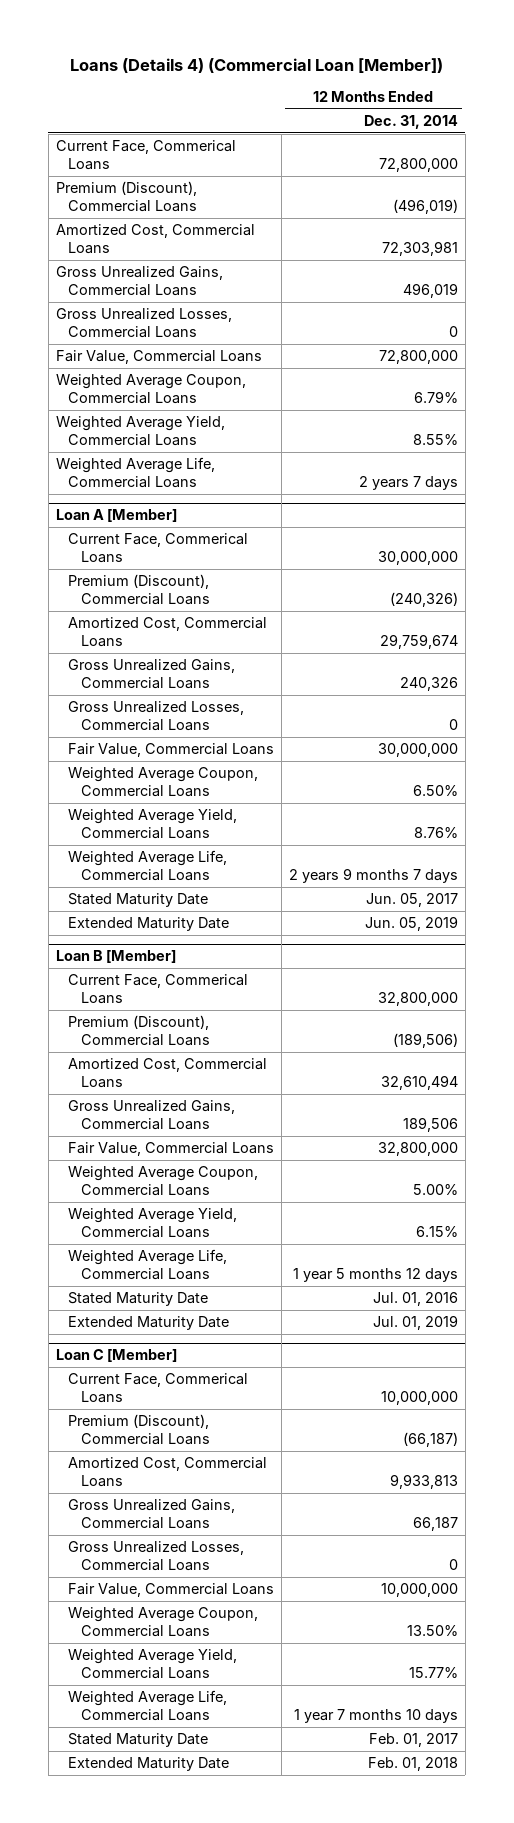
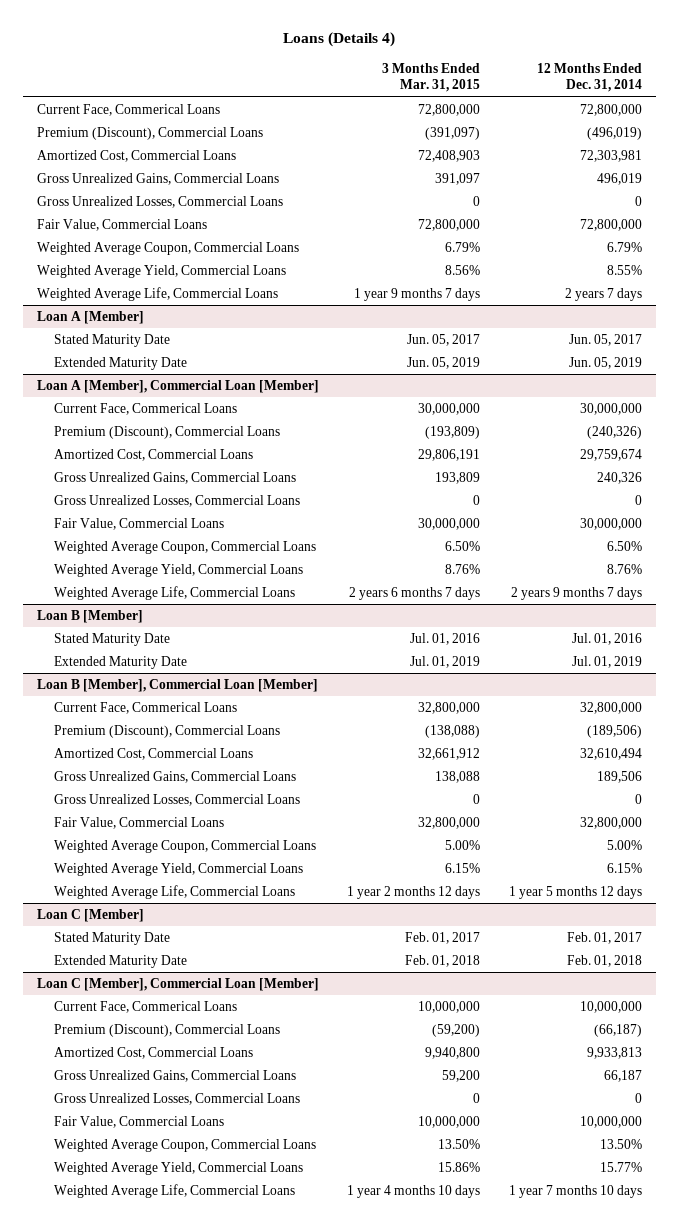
[69,57,443,73] Loans (Details 4) (Commercial Loan [Member]) -> [283,32,396,48] Loans (Details 4)
none -> [382,62,481,93] 3 Months Ended Mar. 31, 2015
[68,893,209,908] Stated Maturity Date -> [54,334,171,348] Stated Maturity Date
[68,917,230,932] Extended Maturity Date -> [54,357,188,371] Extended Maturity Date
none -> [36,380,319,394] Loan A [Member], Commercial Loan [Member]
[68,1292,209,1307] Stated Maturity Date -> [54,633,171,647] Stated Maturity Date
[68,1316,230,1331] Extended Maturity Date -> [54,656,188,670] Extended Maturity Date
none -> [36,679,318,693] Loan B [Member], Commercial Loan [Member]
none -> [54,794,301,807] Gross Unrealized Losses, Commercial Loans
[68,1733,209,1748] Stated Maturity Date -> [54,932,171,946] Stated Maturity Date
[68,1757,230,1772] Extended Maturity Date -> [54,955,188,969] Extended Maturity Date
none -> [36,978,319,992] Loan C [Member], Commercial Loan [Member]

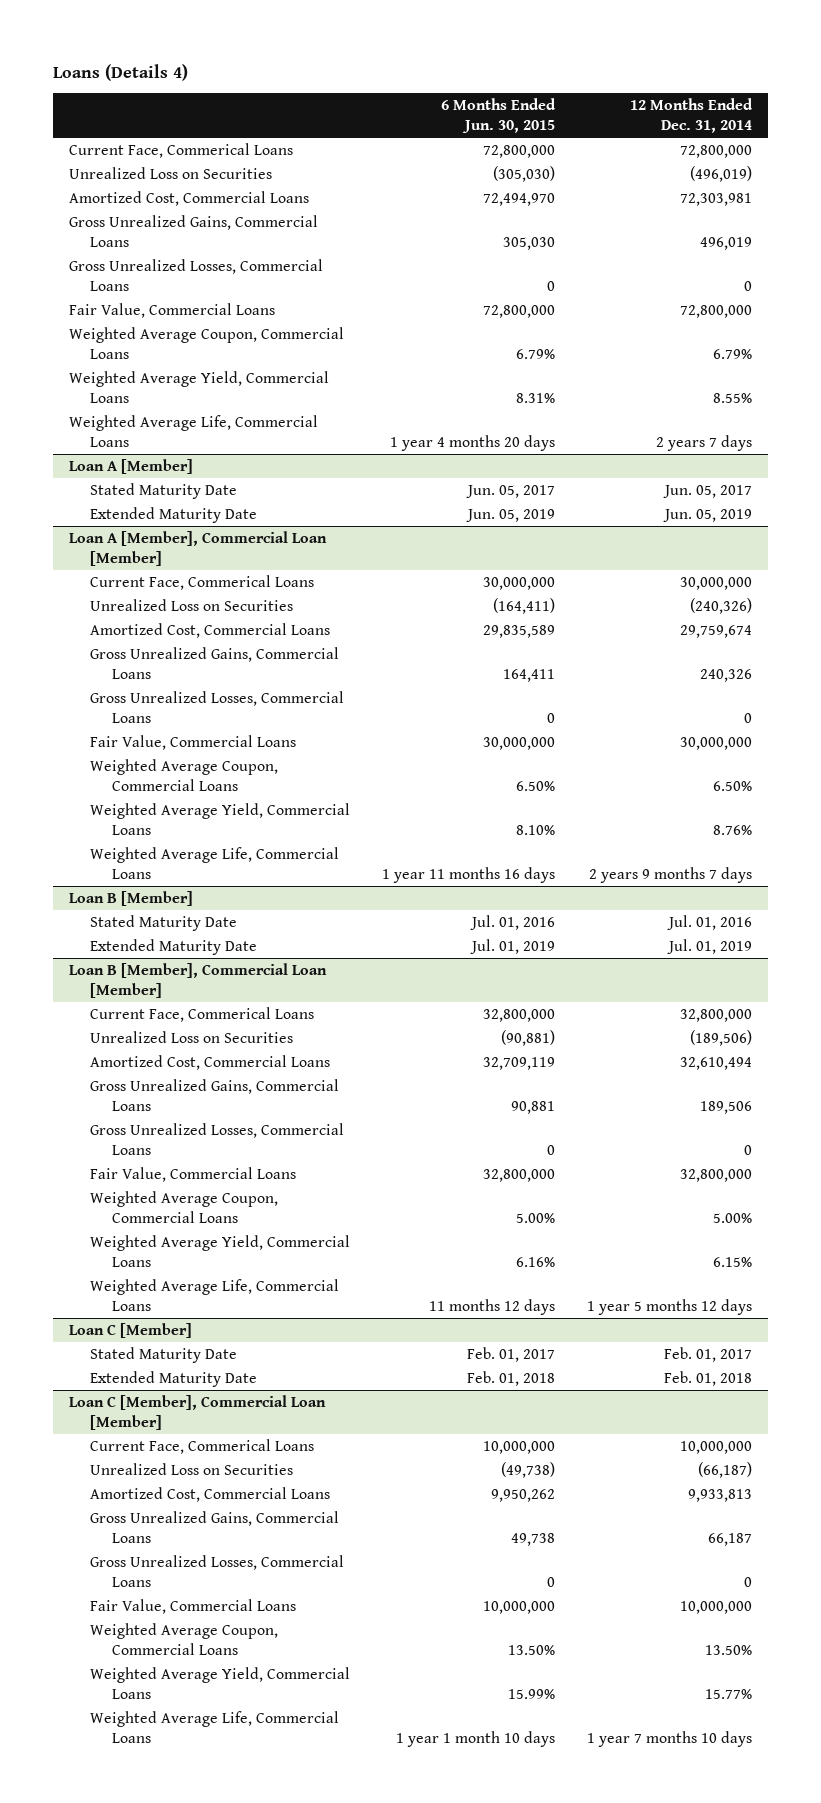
[382,62,481,93] 3 Months Ended Mar. 31, 2015 -> none
none -> [441,98,557,134] 6 Months Ended Jun. 30, 2015
[36,127,263,141] Premium (Discount), Commercial Loans -> [68,166,272,179] Unrealized Loss on Securities
[54,426,281,440] Premium (Discount), Commercial Loans -> [90,598,294,611] Unrealized Loss on Securities
[54,725,281,739] Premium (Discount), Commercial Loans -> [90,1030,294,1043] Unrealized Loss on Securities
[54,1024,281,1038] Premium (Discount), Commercial Loans -> [90,1462,294,1475] Unrealized Loss on Securities

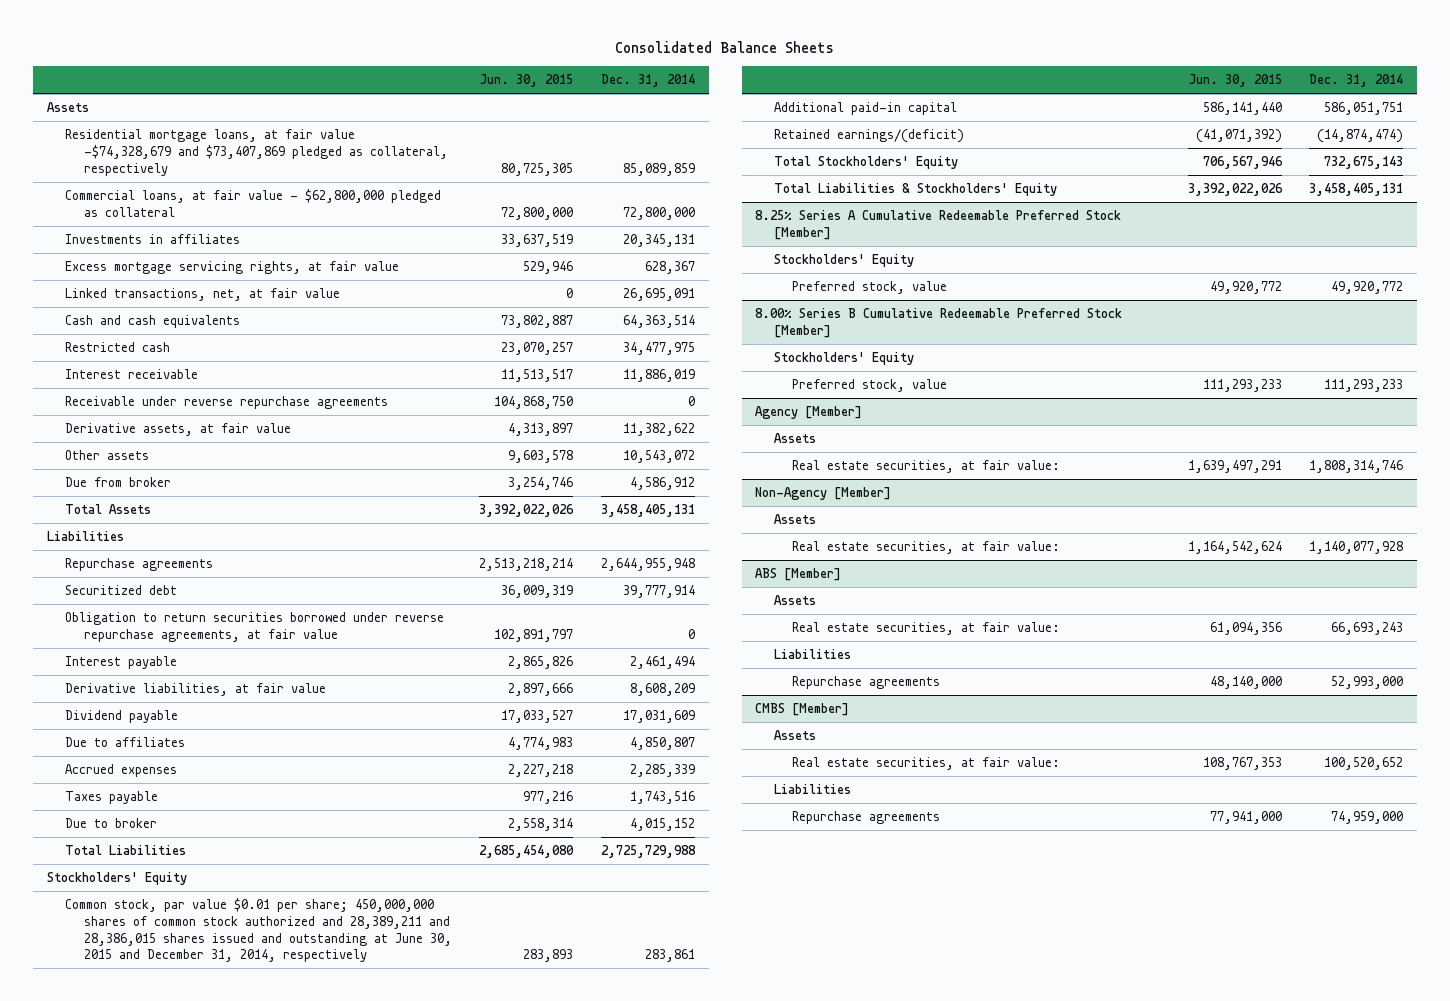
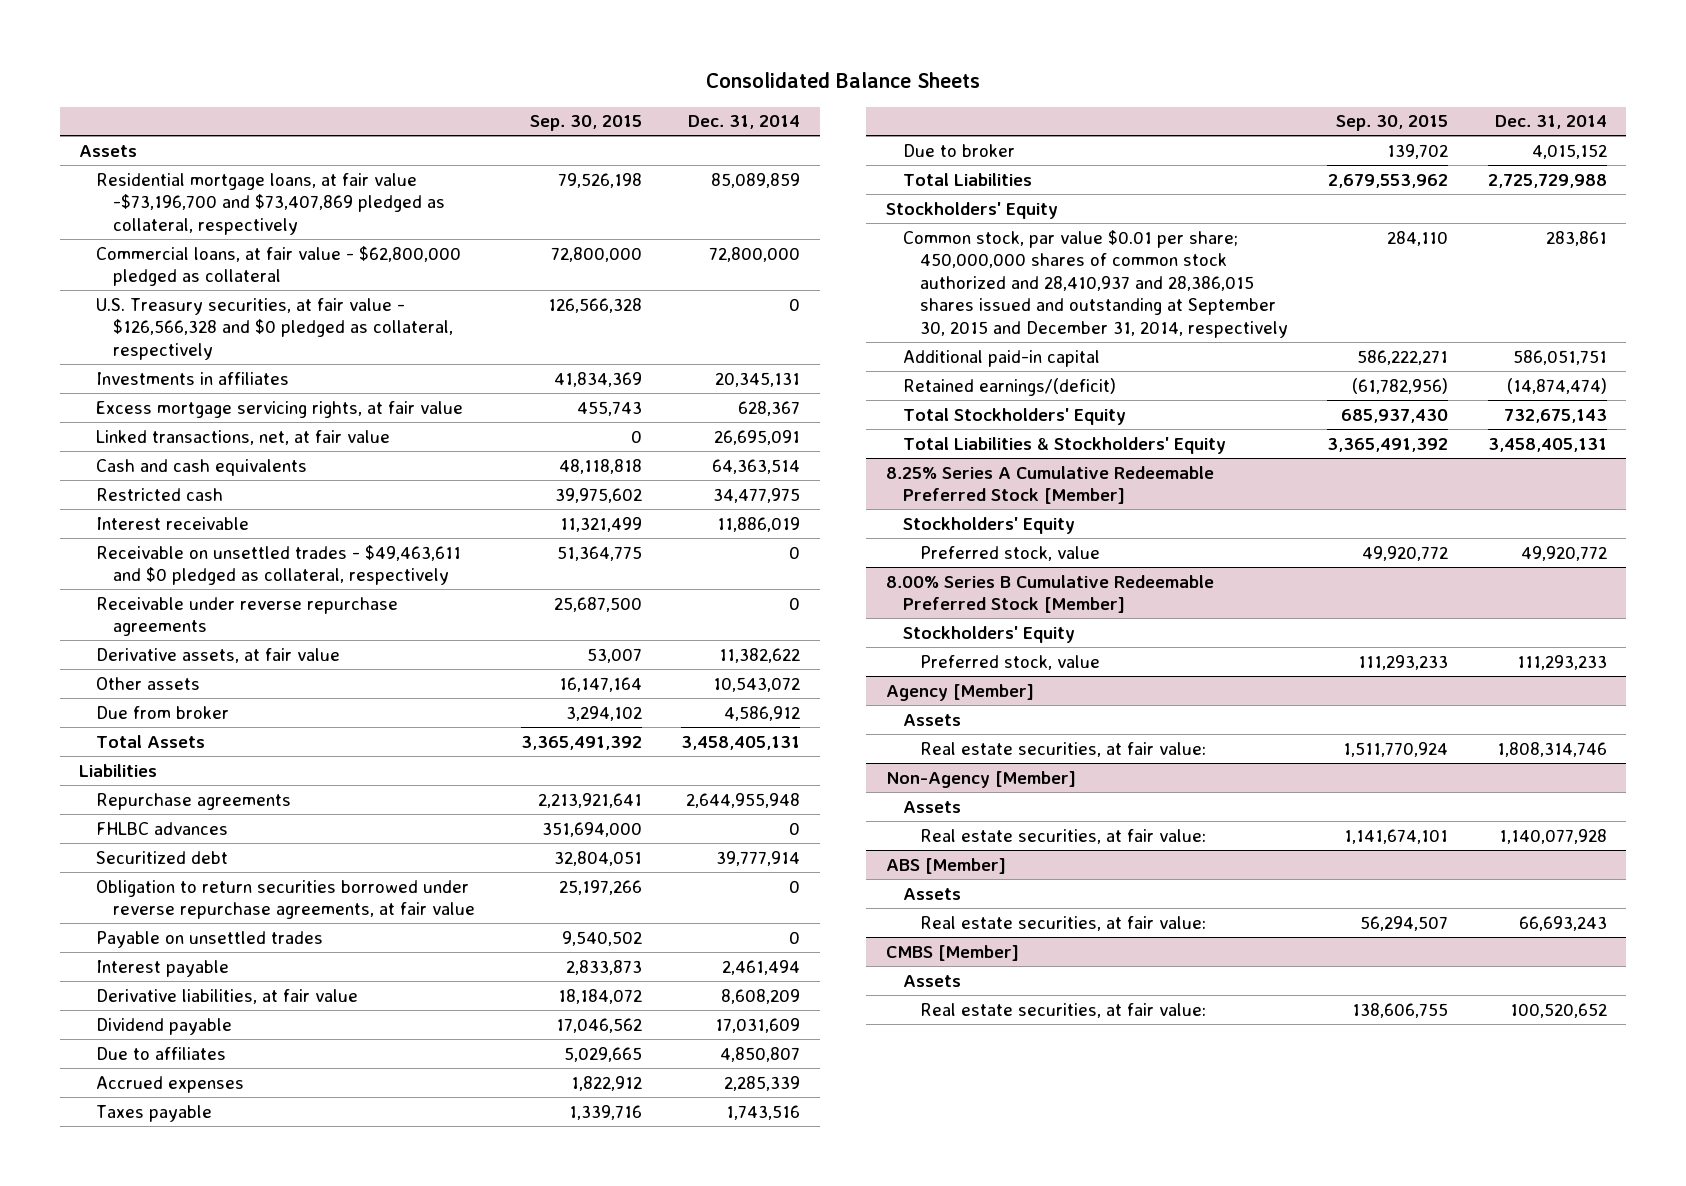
[480,74,574,88] Jun. 30, 2015 -> none
none -> [529,115,642,132] Sep. 30, 2015
[65,128,448,176] Residential mortgage loans, at fair value -$74,328,679 and $73,407,869 pledged as collateral, respectively -> [96,172,446,235] Residential mortgage loans, at fair value -$73,196,700 and $73,407,869 pledged as collateral, respectively
none -> [96,297,454,360] U.S. Treasury securities, at fair value - $126,566,328 and $0 pledged as collateral, respectively
none -> [96,544,462,586] Receivable on unsettled trades - $49,463,611 and $0 pledged as collateral, respectively
none -> [96,821,229,835] FHLBC advances
none -> [96,930,324,948] Payable on unsettled trades
[65,897,452,963] Common stock, par value $0.01 per share; 450,000,000 shares of common stock authorized and 28,389,211 and 28,386,015 shares issued and outstanding at June 30, 2015 and December 31, 2014, respectively -> [902,229,1288,338] Common stock, par value $0.01 per share; 450,000,000 shares of common stock authorized and 28,410,937 and 28,386,015 shares issued and outstanding at September 30, 2015 and December 31, 2014, respectively
[773,648,851,659] Liabilities -> none
[792,675,941,689] Repurchase agreements -> none
[773,783,851,794] Liabilities -> none
[792,810,941,824] Repurchase agreements -> none

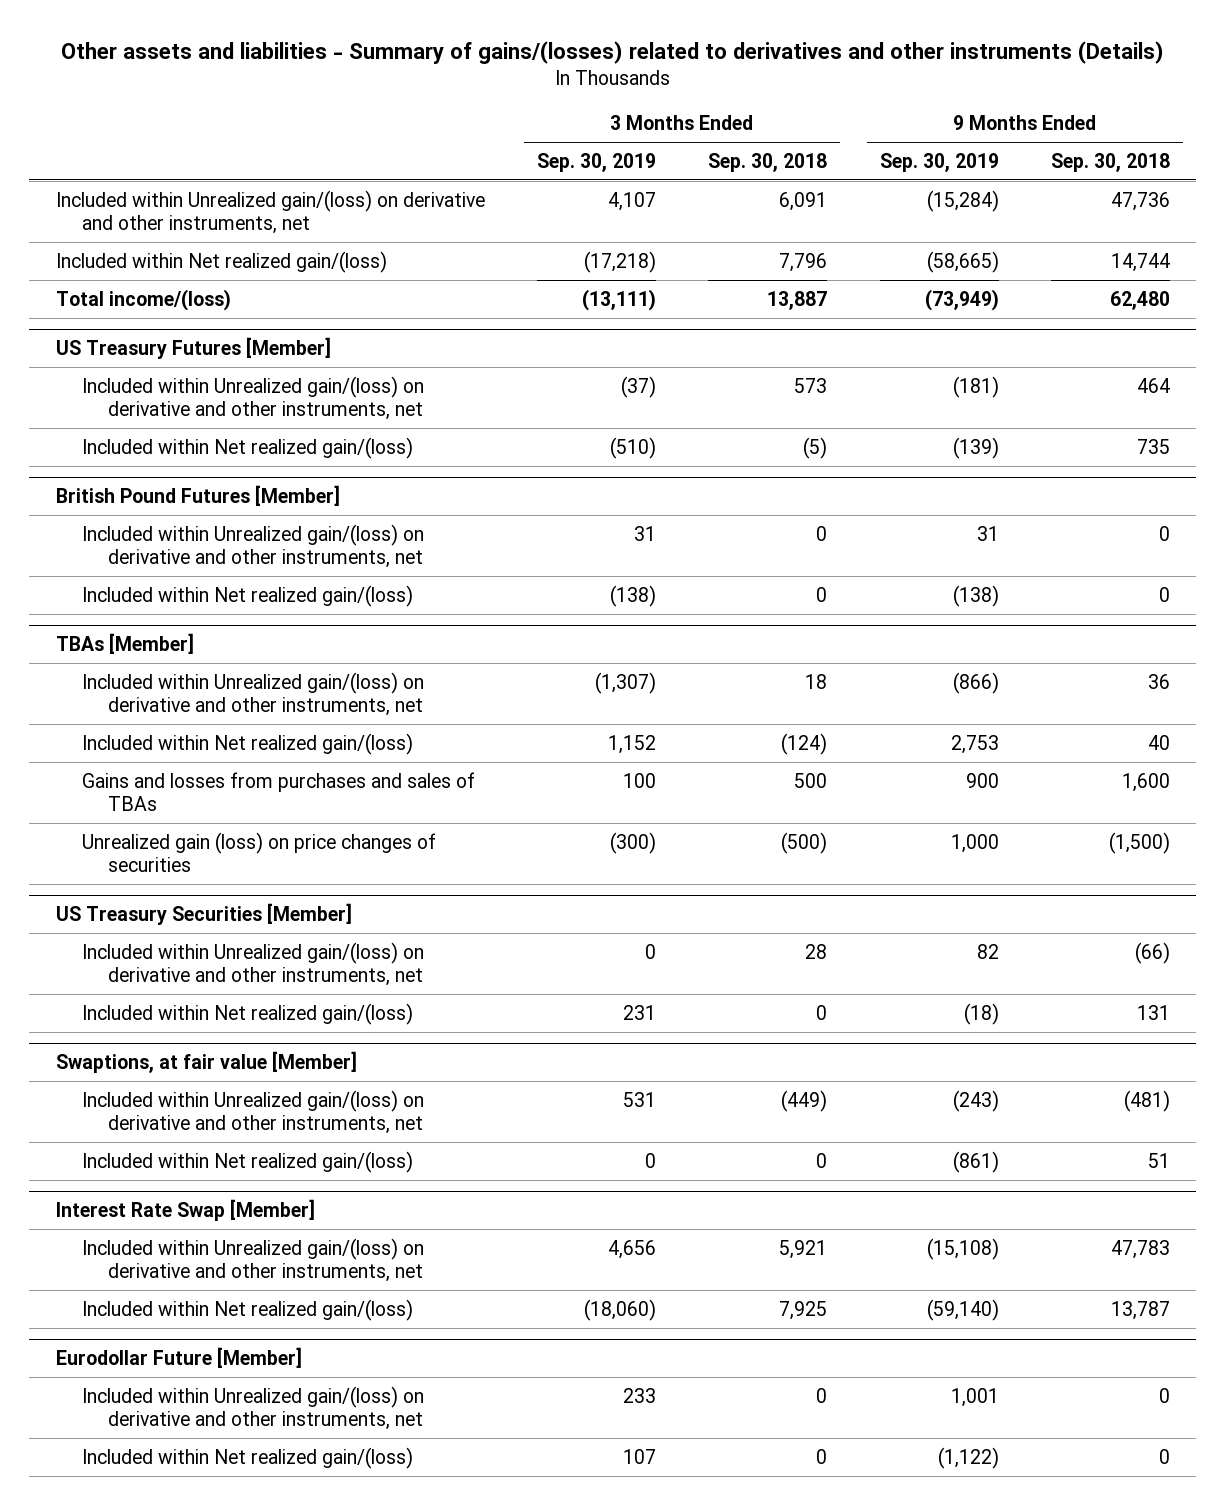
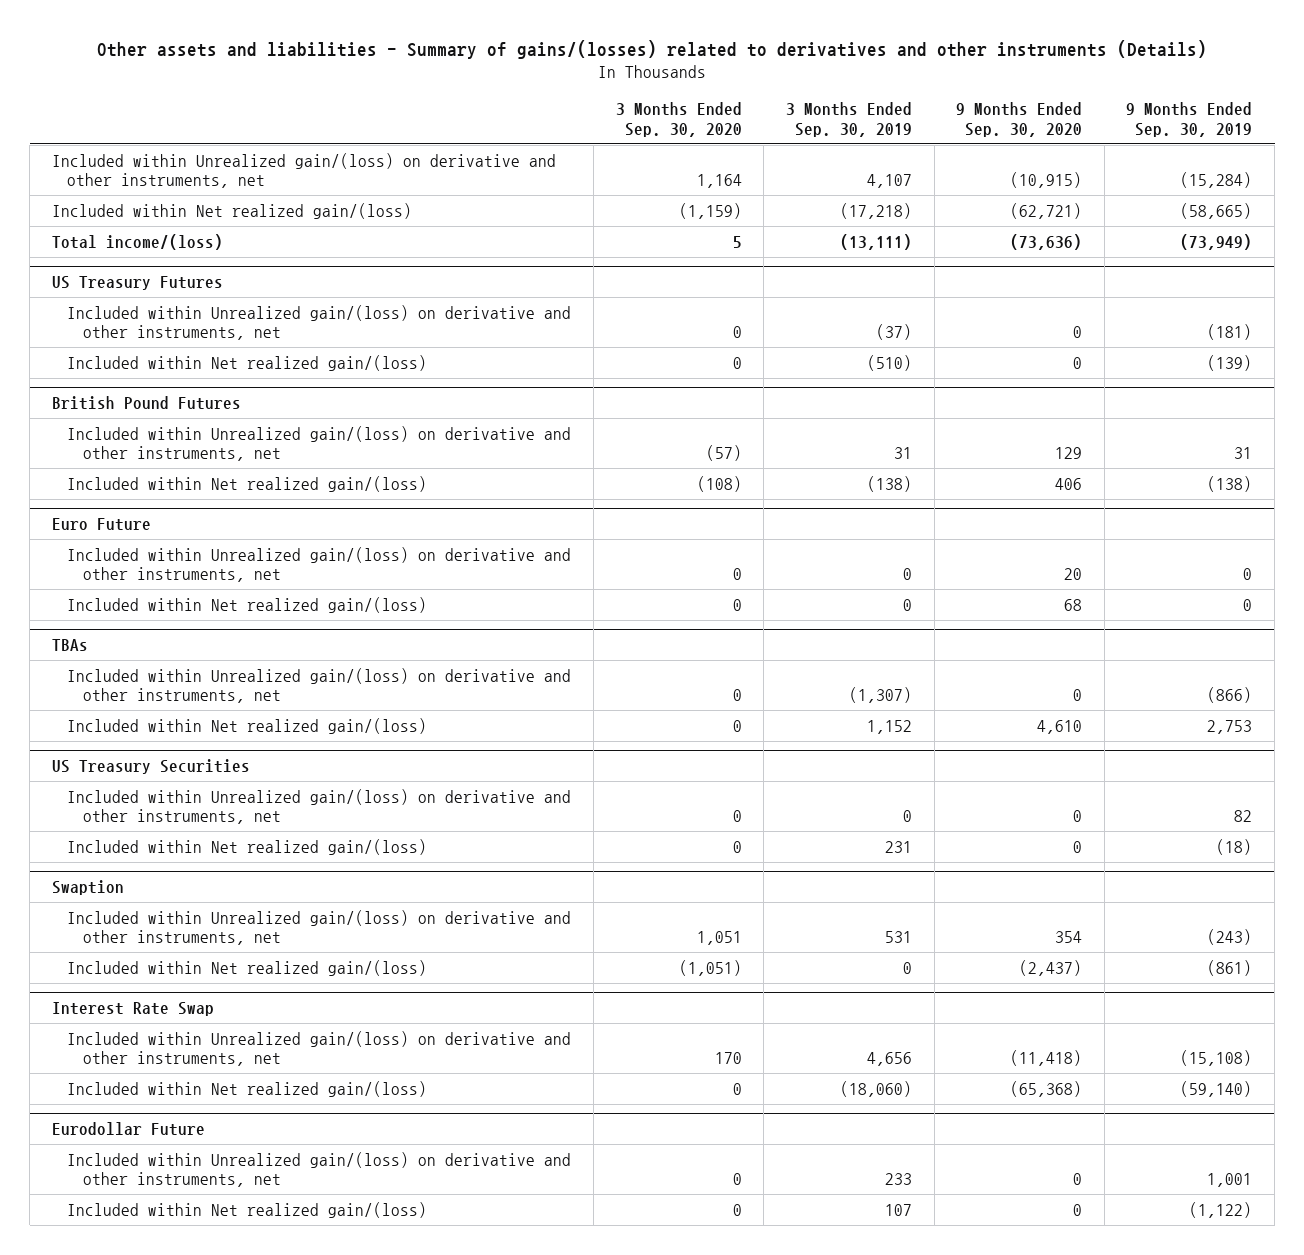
[708,152,828,172] Sep. 30, 2018 -> none
[1051,152,1171,172] Sep. 30, 2018 -> none
none -> [615,102,742,137] 3 Months Ended Sep. 30, 2020
none -> [956,102,1083,137] 9 Months Ended Sep. 30, 2020
[55,337,331,360] US Treasury Futures [Member] -> [51,276,223,291] US Treasury Futures
[55,485,340,507] British Pound Futures [Member] -> [51,396,241,411] British Pound Futures
none -> [51,518,151,532] Euro Future
none -> [67,546,572,582] Included within Unrealized gain/(loss) on derivative and other instruments, net
none -> [67,596,428,613] Included within Net realized gain/(loss)
[55,633,194,655] TBAs [Member] -> [51,639,88,652] TBAs
[82,771,476,811] Gains and losses from purchases and sales of TBAs -> none
[82,831,437,872] Unrealized gain (loss) on price changes of securities -> none
[55,903,352,926] US Treasury Securities [Member] -> [51,759,250,775] US Treasury Securities
[55,1051,357,1074] Swaptions, at fair value [Member] -> [51,880,124,896] Swaption
[55,1199,315,1222] Interest Rate Swap [Member] -> [51,1002,214,1017] Interest Rate Swap
[55,1347,302,1369] Eurodollar Future [Member] -> [51,1122,205,1137] Eurodollar Future

